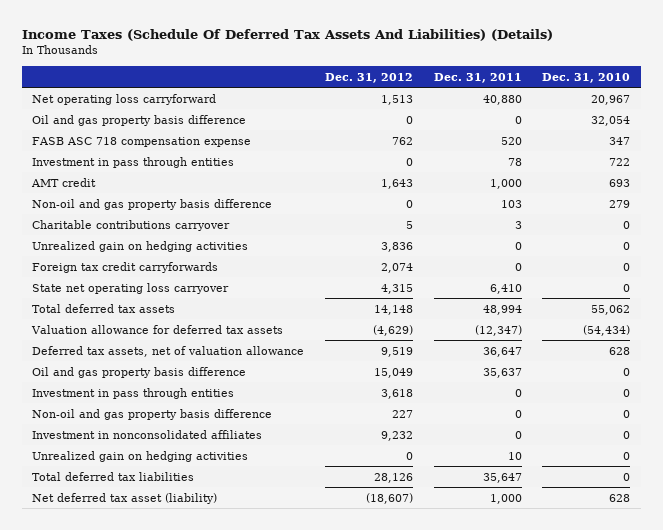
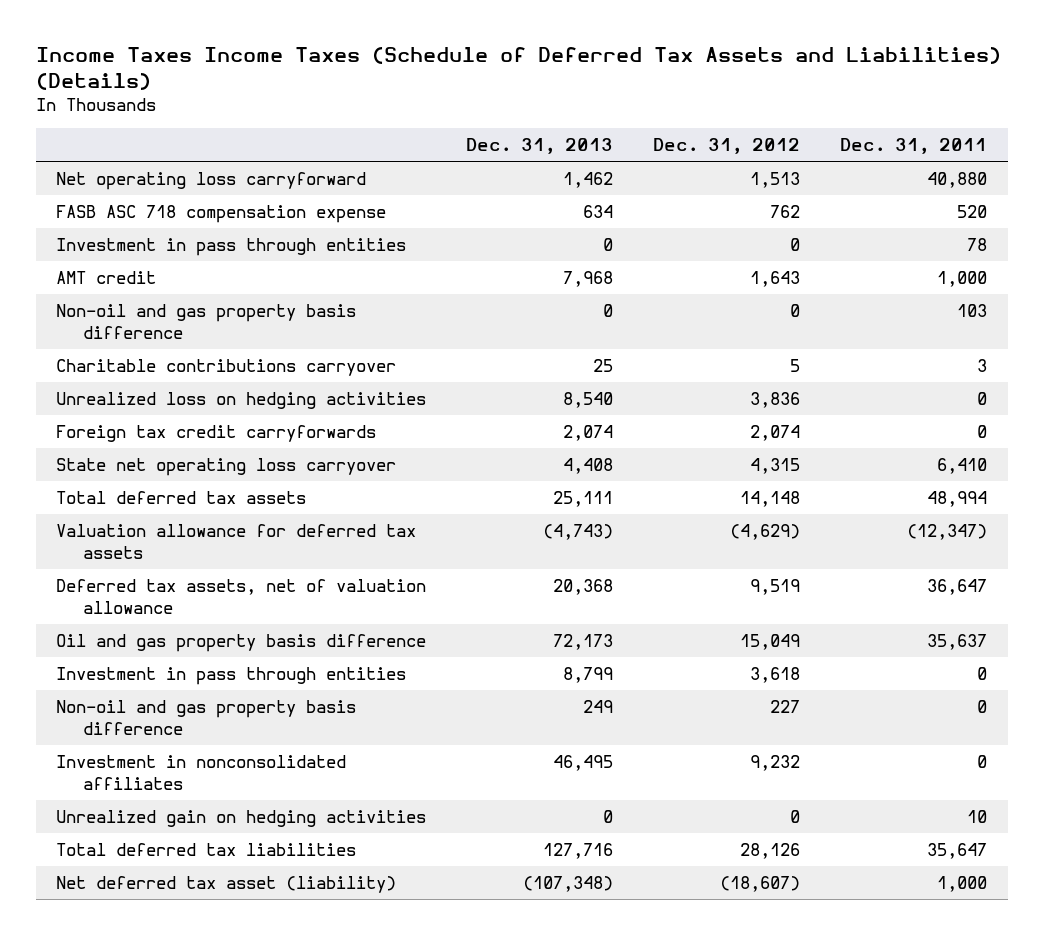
[21,29,553,42] Income Taxes (Schedule Of Deferred Tax Assets And Liabilities) (Details) -> [35,47,1001,91] Income Taxes Income Taxes (Schedule of Deferred Tax Assets and Liabilities) (Details)
[542,72,631,83] Dec. 31, 2010 -> none
none -> [466,138,614,155] Dec. 31, 2013
[32,114,247,126] Oil and gas property basis difference -> none
[32,240,249,252] Unrealized gain on hedging activities -> [55,392,426,410] Unrealized loss on hedging activities

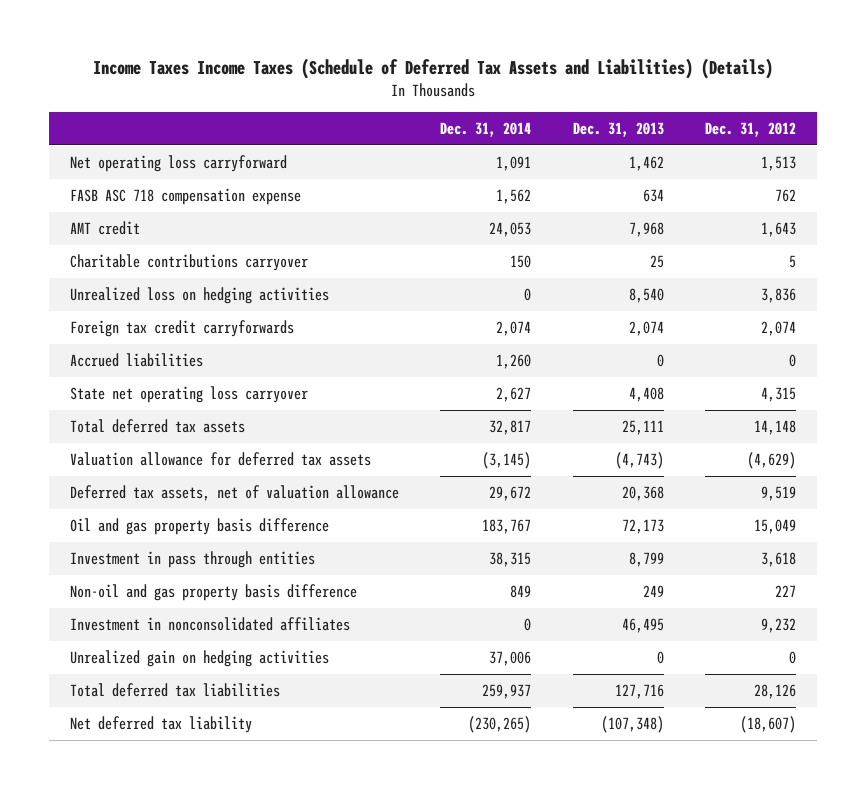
[840,138,988,155] Dec. 31, 2011 -> none
none -> [440,121,532,137] Dec. 31, 2014
[55,238,406,257] Investment in pass through entities -> none
[55,304,356,339] Non-oil and gas property basis difference -> none
none -> [70,353,204,368] Accrued liabilities
[55,876,396,894] Net deferred tax asset (liability) -> [70,716,253,734] Net deferred tax liability

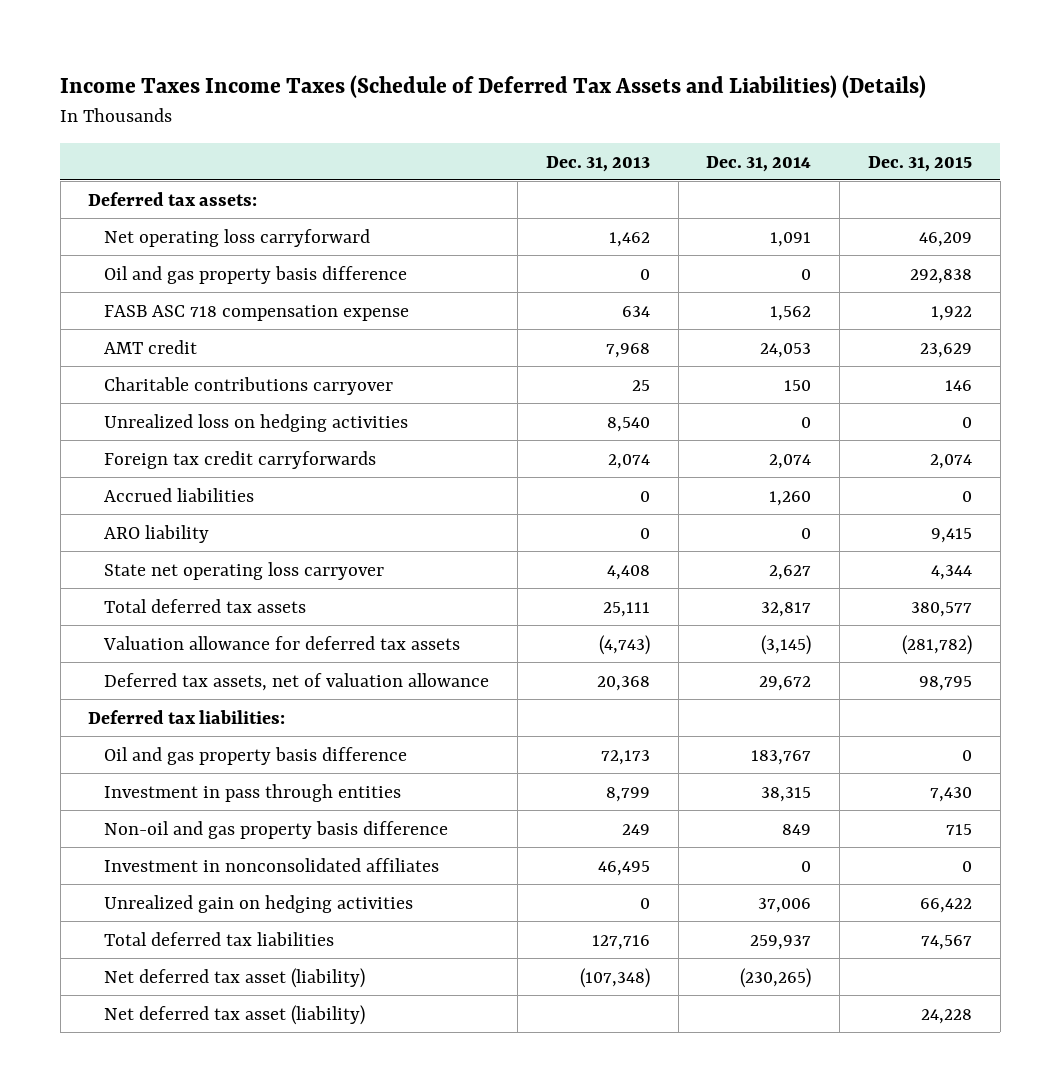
[705,121,797,137] Dec. 31, 2012 -> none
none -> [867,155,972,172] Dec. 31, 2015
none -> [88,191,258,206] Deferred tax assets:
none -> [104,265,408,284] Oil and gas property basis difference
none -> [104,524,210,543] ARO liability
none -> [88,709,286,724] Deferred tax liabilities:
[70,716,253,734] Net deferred tax liability -> [104,967,366,988] Net deferred tax asset (liability)
none -> [104,1004,366,1025] Net deferred tax asset (liability)

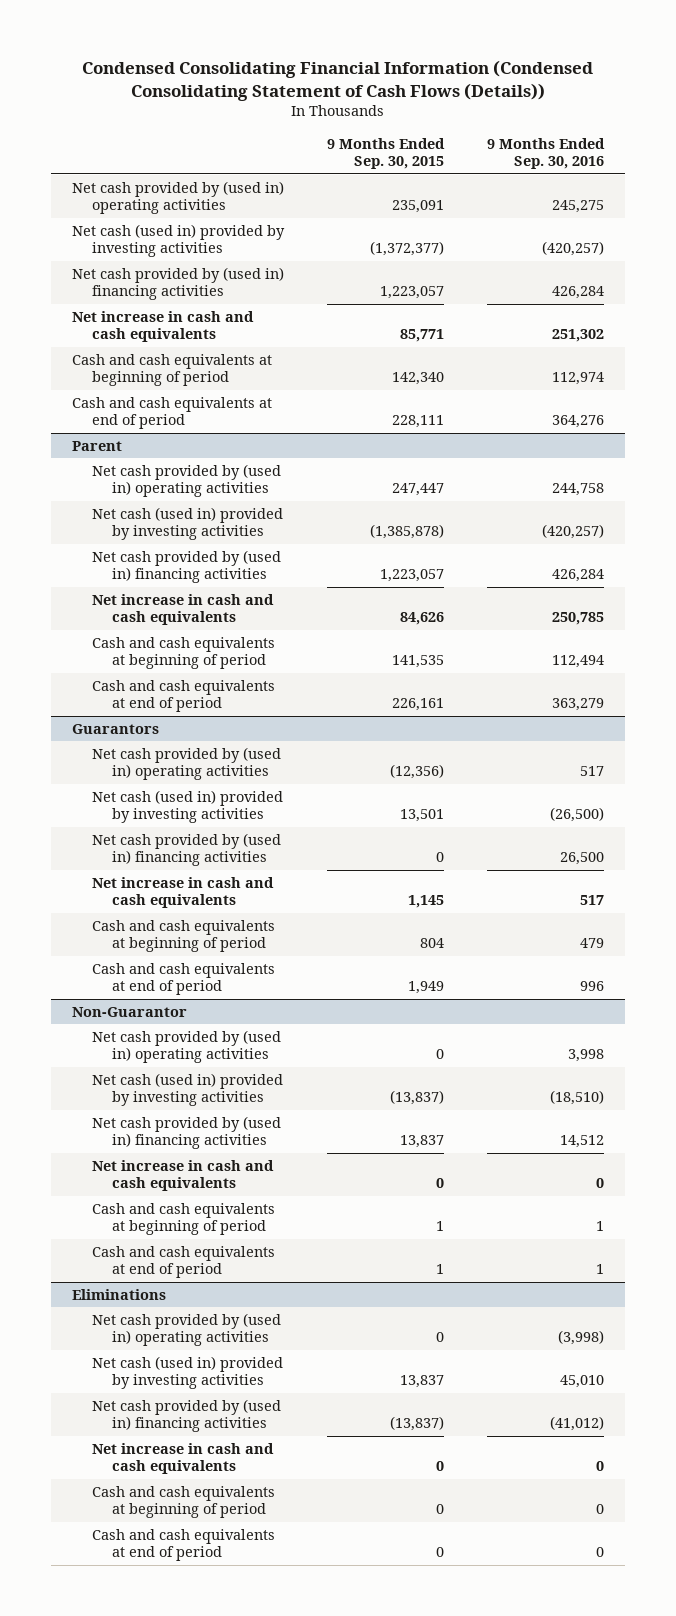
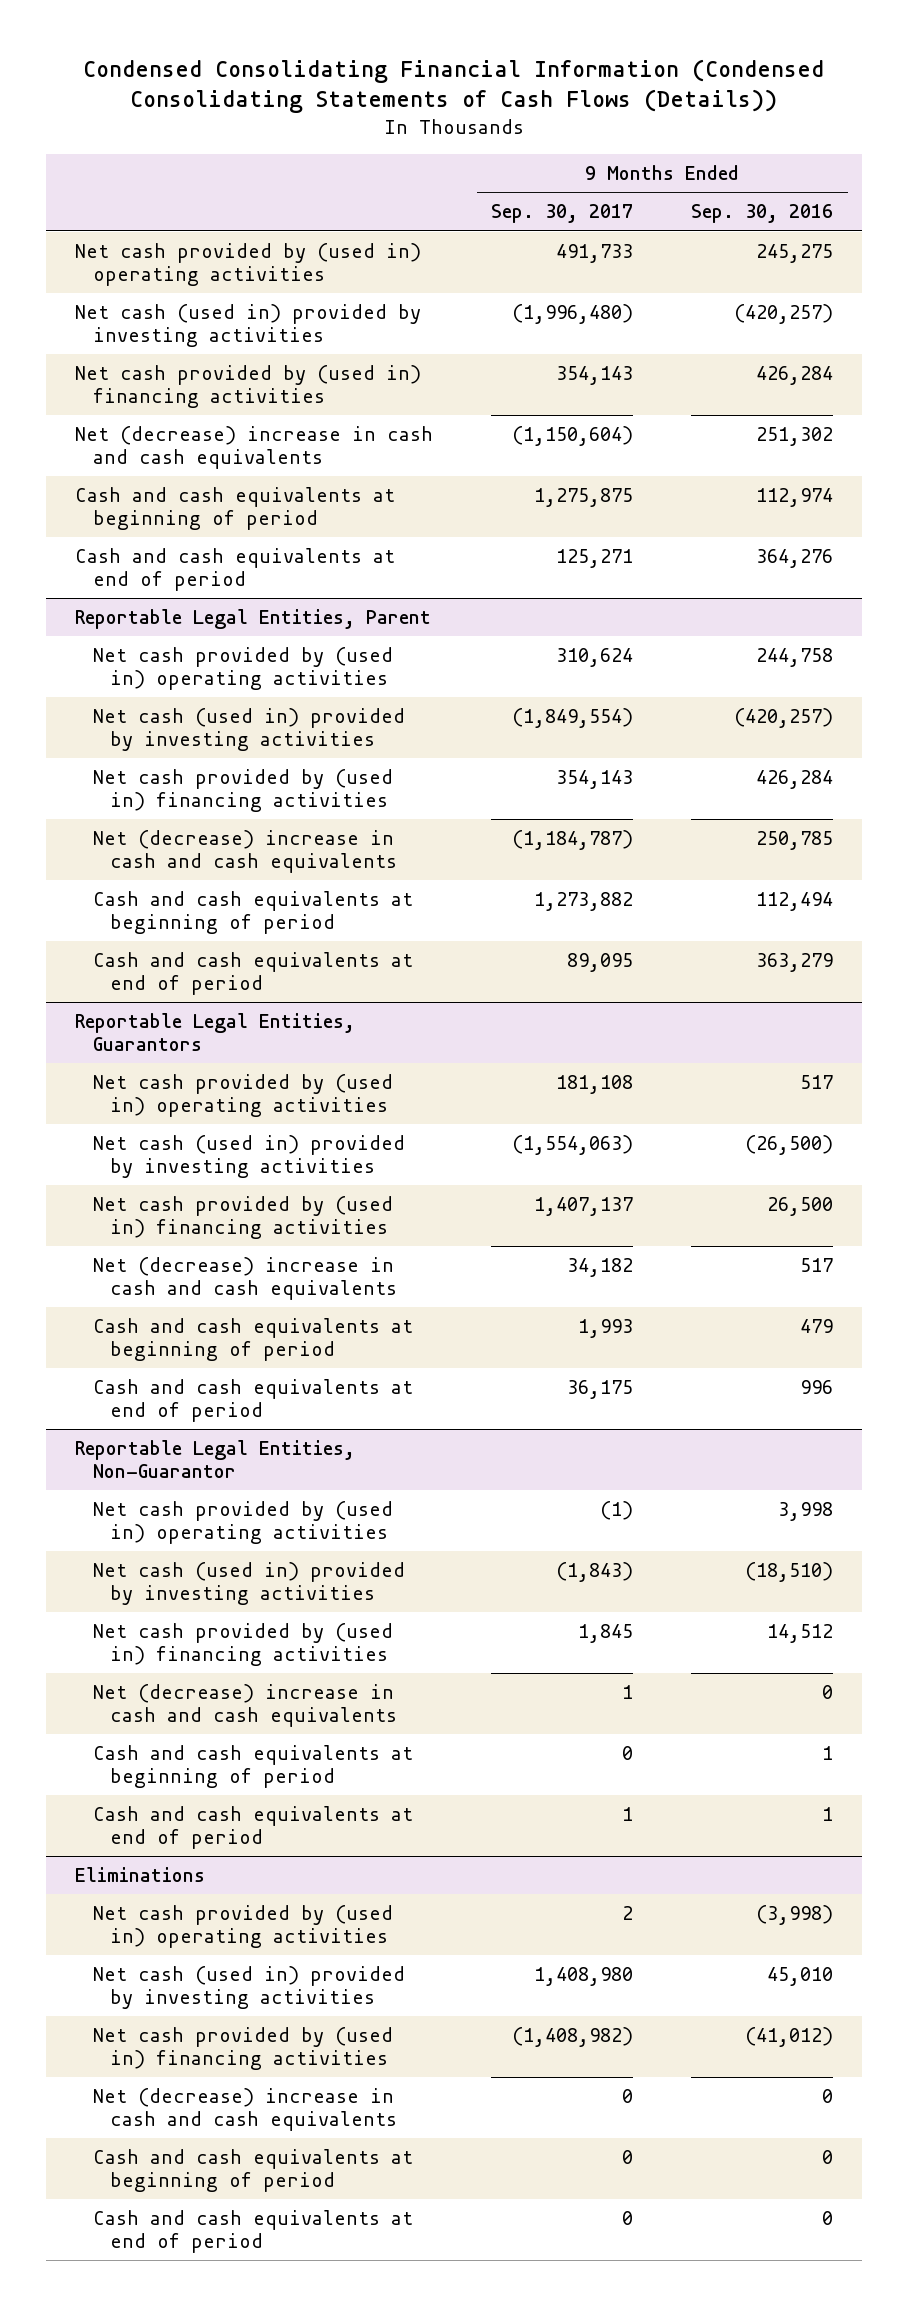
[81,59,593,101] Condensed Consolidating Financial Information (Condensed Consolidating Statement of Cash Flows (Details)) -> [83,58,825,114] Condensed Consolidating Financial Information (Condensed Consolidating Statements of Cash Flows (Details))
[326,137,445,170] 9 Months Ended Sep. 30, 2015 -> none
none -> [491,204,634,224] Sep. 30, 2017
[72,310,255,343] Net increase in cash and cash equivalents -> [74,426,433,469] Net (decrease) increase in cash and cash equivalents
[72,440,123,451] Parent -> none
none -> [74,609,431,630] Reportable Legal Entities, Parent
[92,593,275,626] Net increase in cash and cash equivalents -> [92,830,398,873] Net (decrease) increase in cash and cash equivalents
[72,723,160,734] Guarantors -> none
none -> [74,1013,355,1051] Reportable Legal Entities, Guarantors
[92,876,275,909] Net increase in cash and cash equivalents -> [92,1257,398,1300] Net (decrease) increase in cash and cash equivalents
[72,1006,188,1017] Non-Guarantor -> none
none -> [74,1440,355,1478] Reportable Legal Entities, Non-Guarantor
[92,1159,275,1192] Net increase in cash and cash equivalents -> [92,1684,398,1727] Net (decrease) increase in cash and cash equivalents
[92,1442,275,1475] Net increase in cash and cash equivalents -> [92,2088,398,2131] Net (decrease) increase in cash and cash equivalents

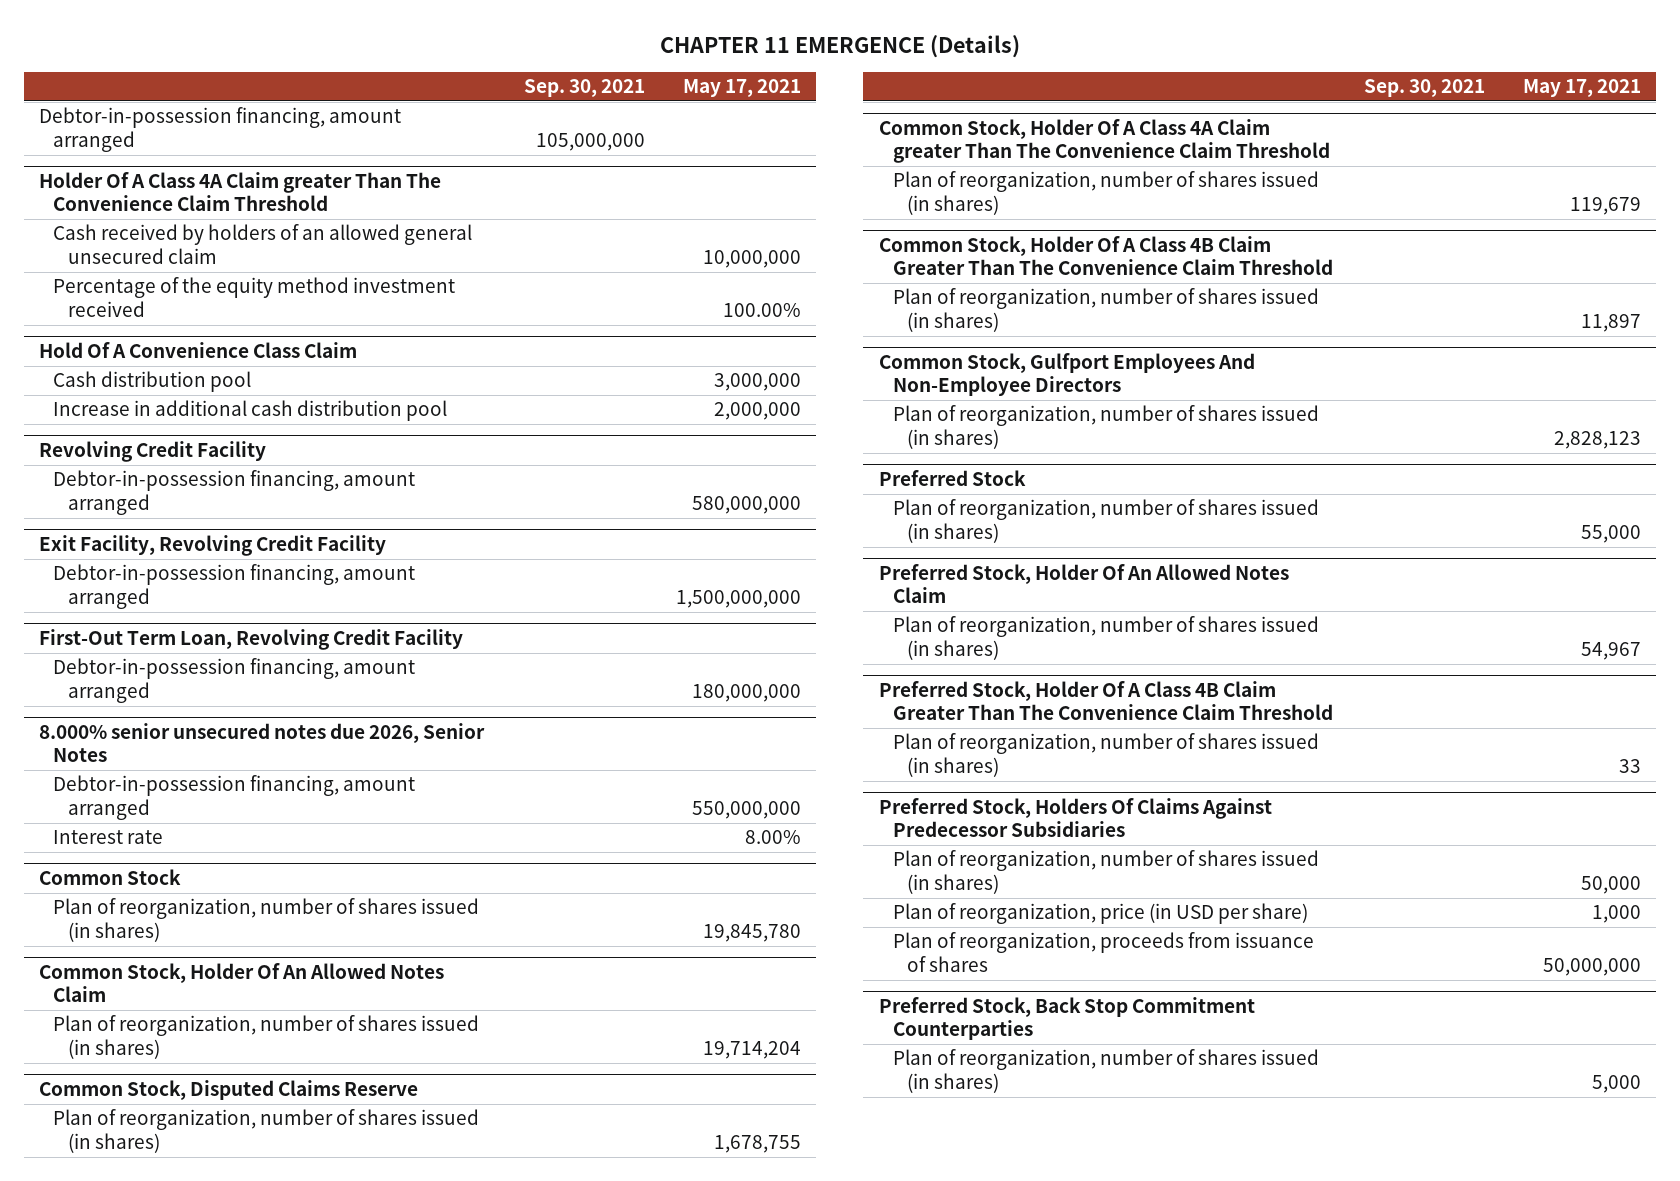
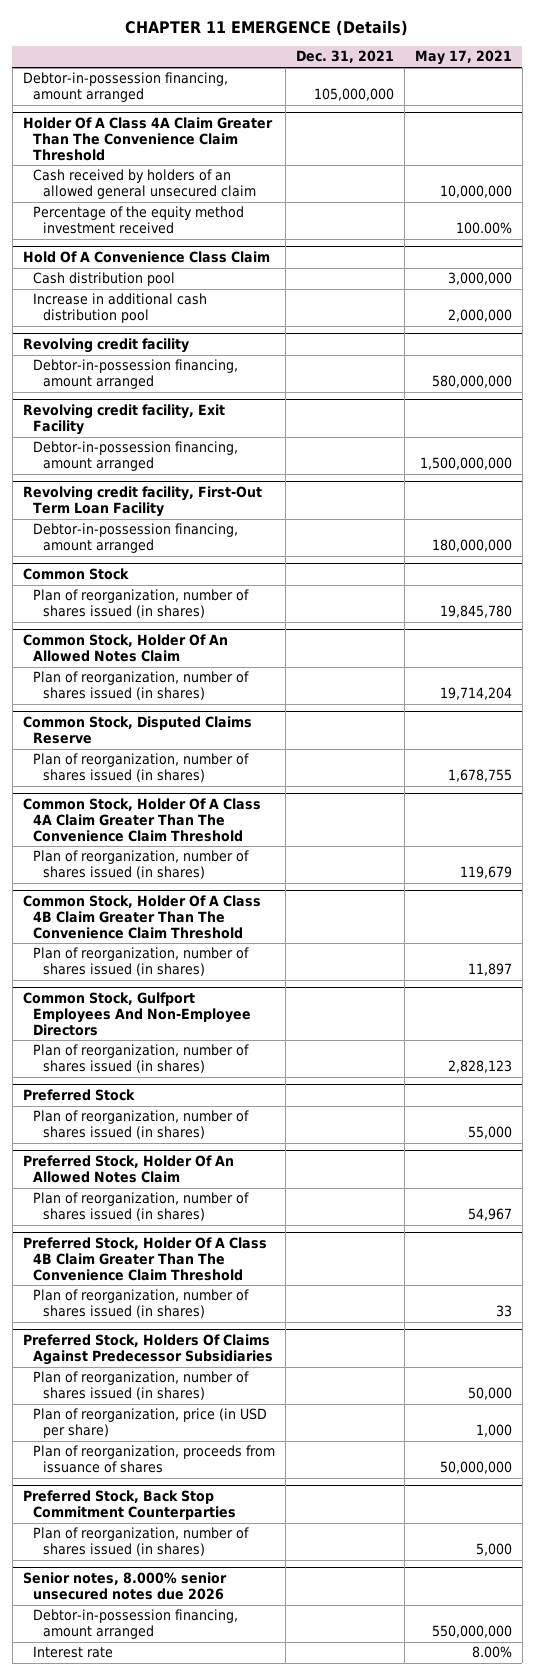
[524,79,646,98] Sep. 30, 2021 -> none
none -> [295,50,394,64] Dec. 31, 2021
[39,172,442,212] Holder Of A Class 4A Claim greater Than The Convenience Claim Threshold -> [22,117,273,161] Holder Of A Class 4A Claim Greater Than The Convenience Claim Threshold
[39,441,267,463] Revolving Credit Facility -> [22,338,189,354] Revolving credit facility
[39,535,387,557] Exit Facility, Revolving Credit Facility -> [22,404,225,435] Revolving credit facility, Exit Facility
[39,629,464,651] First-Out Term Loan, Revolving Credit Facility -> [22,486,262,517] Revolving credit facility, First-Out Term Loan Facility
[39,723,486,763] 8.000% senior unsecured notes due 2026, Senior Notes -> none
[53,775,416,820] Debtor-in-possession financing, amount arranged -> none
[53,830,164,845] Interest rate -> none
[878,119,1331,164] Common Stock, Holder Of A Class 4A Claim greater Than The Convenience Claim Threshold -> [22,798,261,842] Common Stock, Holder Of A Class 4A Claim Greater Than The Convenience Claim Threshold
none -> [22,1572,227,1600] Senior notes, 8.000% senior unsecured notes due 2026
none -> [32,1609,238,1640] Debtor-in-possession financing, amount arranged
none -> [32,1646,113,1659] Interest rate

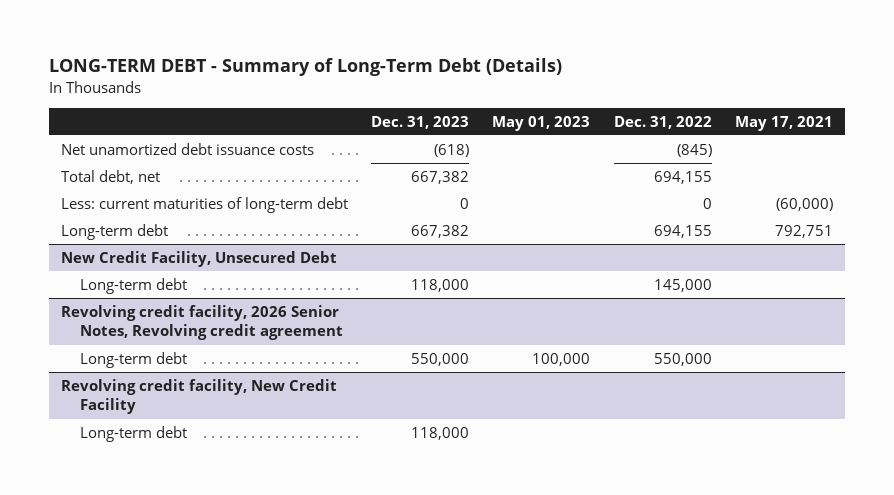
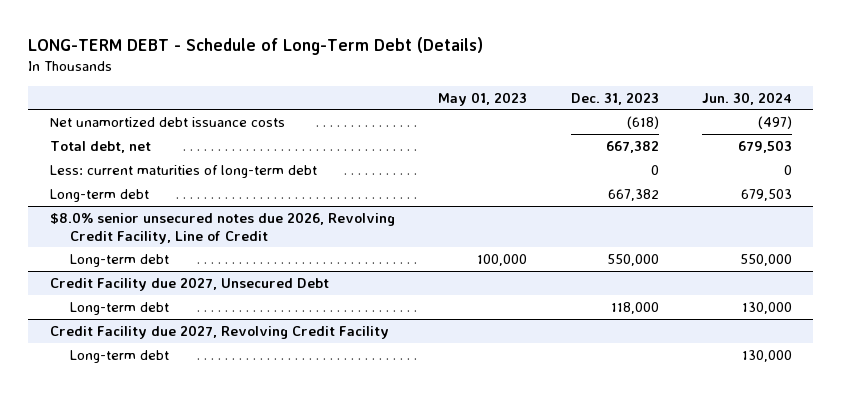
[48,58,562,77] LONG-TERM DEBT - Summary of Long-Term Debt (Details) -> [28,37,484,56] LONG-TERM DEBT - Schedule of Long-Term Debt (Details)
[613,115,712,129] Dec. 31, 2022 -> none
[734,115,833,131] May 17, 2021 -> none
none -> [701,91,792,105] Jun. 30, 2024
[60,250,337,267] New Credit Facility, Unsecured Debt -> none
[79,277,187,294] Long-term debt -> none
[60,304,343,341] Revolving credit facility, 2026 Senior Notes, Revolving credit agreement -> none
none -> [50,211,396,244] $8.0% senior unsecured notes due 2026, Revolving Credit Facility, Line of Credit
[60,378,337,415] Revolving credit facility, New Credit Facility -> none
none -> [50,276,330,291] Credit Facility due 2027, Unsecured Debt
none -> [50,324,390,339] Credit Facility due 2027, Revolving Credit Facility
none -> [69,349,169,363] Long-term debt

